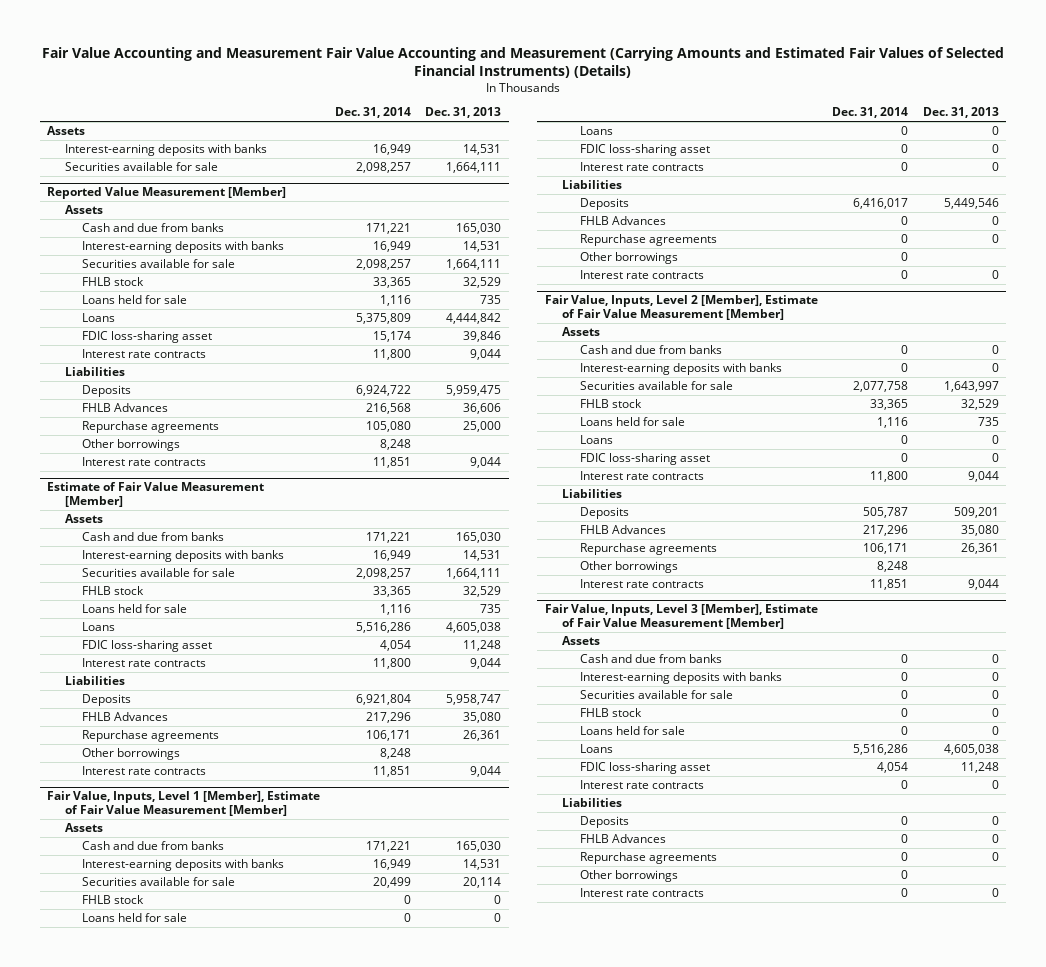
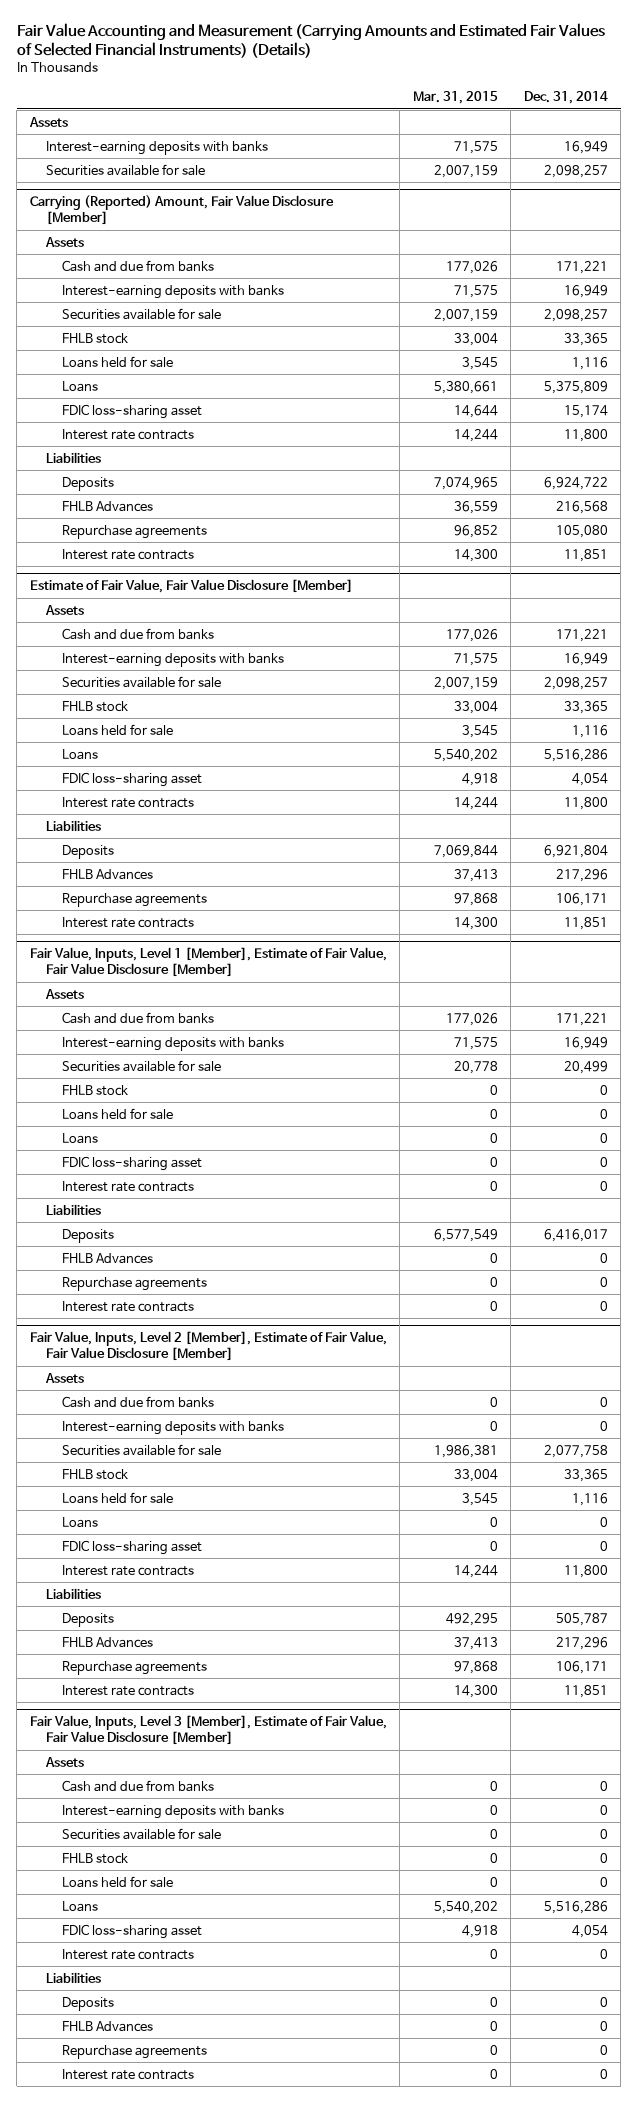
[41,47,1004,79] Fair Value Accounting and Measurement Fair Value Accounting and Measurement (Carrying Amounts and Estimated Fair Values of Selected Financial Instruments) (Details) -> [16,23,605,59] Fair Value Accounting and Measurement (Carrying Amounts and Estimated Fair Values of Selected Financial Instruments) (Details)
[425,107,502,119] Dec. 31, 2013 -> none
none -> [412,91,498,105] Mar. 31, 2015
[47,187,287,200] Reported Value Measurement [Member] -> [29,195,334,225] Carrying (Reported) Amount, Fair Value Disclosure [Member]
[82,439,181,452] Other borrowings -> none
[47,482,265,508] Estimate of Fair Value Measurement [Member] -> [29,579,353,594] Estimate of Fair Value, Fair Value Disclosure [Member]
[82,748,181,761] Other borrowings -> none
[47,791,321,817] Fair Value, Inputs, Level 1 [Member], Estimate of Fair Value Measurement [Member] -> [29,947,387,977] Fair Value, Inputs, Level 1 [Member], Estimate of Fair Value, Fair Value Disclosure [Member]
[579,252,678,265] Other borrowings -> none
[544,295,818,321] Fair Value, Inputs, Level 2 [Member], Estimate of Fair Value Measurement [Member] -> [29,1331,387,1361] Fair Value, Inputs, Level 2 [Member], Estimate of Fair Value, Fair Value Disclosure [Member]
[579,561,678,574] Other borrowings -> none
[544,604,818,630] Fair Value, Inputs, Level 3 [Member], Estimate of Fair Value Measurement [Member] -> [29,1715,387,1745] Fair Value, Inputs, Level 3 [Member], Estimate of Fair Value, Fair Value Disclosure [Member]
[579,870,678,883] Other borrowings -> none

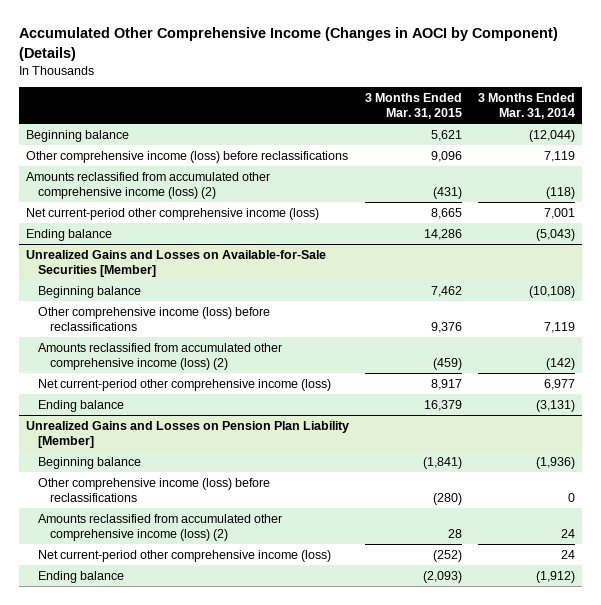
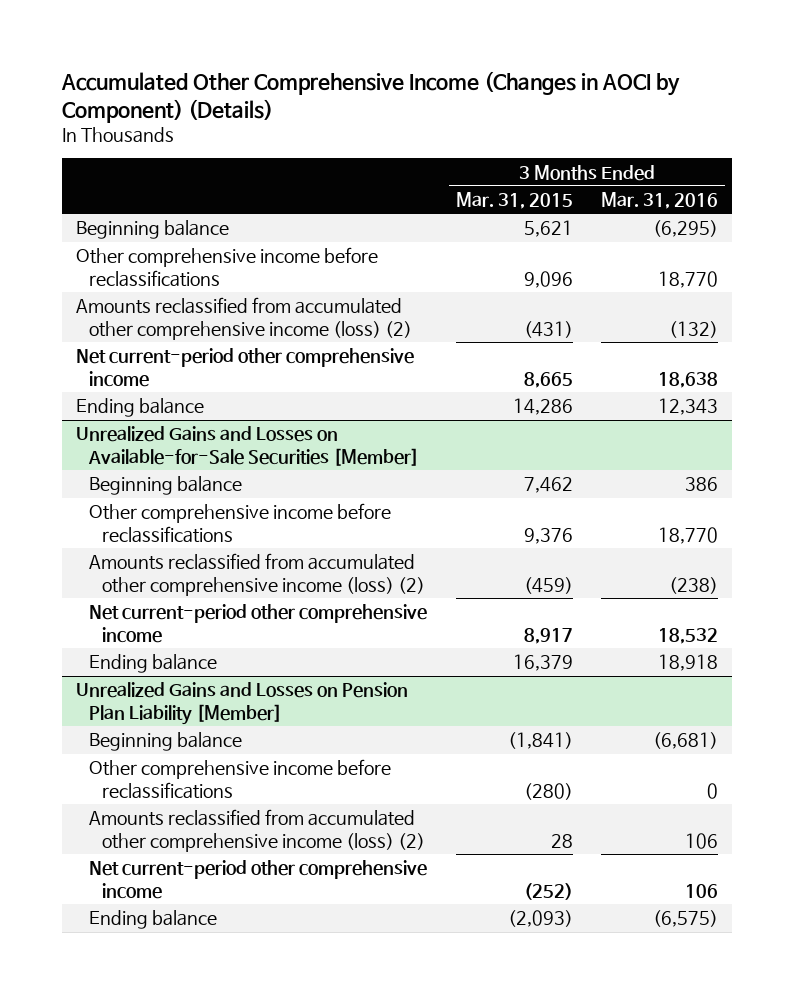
[477,93,575,120] 3 Months Ended Mar. 31, 2014 -> none
none -> [601,192,719,210] Mar. 31, 2016
[26,150,349,163] Other comprehensive income (loss) before reclassifications -> [76,247,379,287] Other comprehensive income before reclassifications
[26,207,320,220] Net current-period other comprehensive income (loss) -> [76,348,415,387] Net current-period other comprehensive income
[38,306,271,331] Other comprehensive income (loss) before reclassifications -> [89,503,392,543] Other comprehensive income before reclassifications
[38,378,332,391] Net current-period other comprehensive income (loss) -> [89,604,428,643] Net current-period other comprehensive income
[38,477,271,502] Other comprehensive income (loss) before reclassifications -> [89,759,392,799] Other comprehensive income before reclassifications
[38,549,332,562] Net current-period other comprehensive income (loss) -> [89,860,428,899] Net current-period other comprehensive income

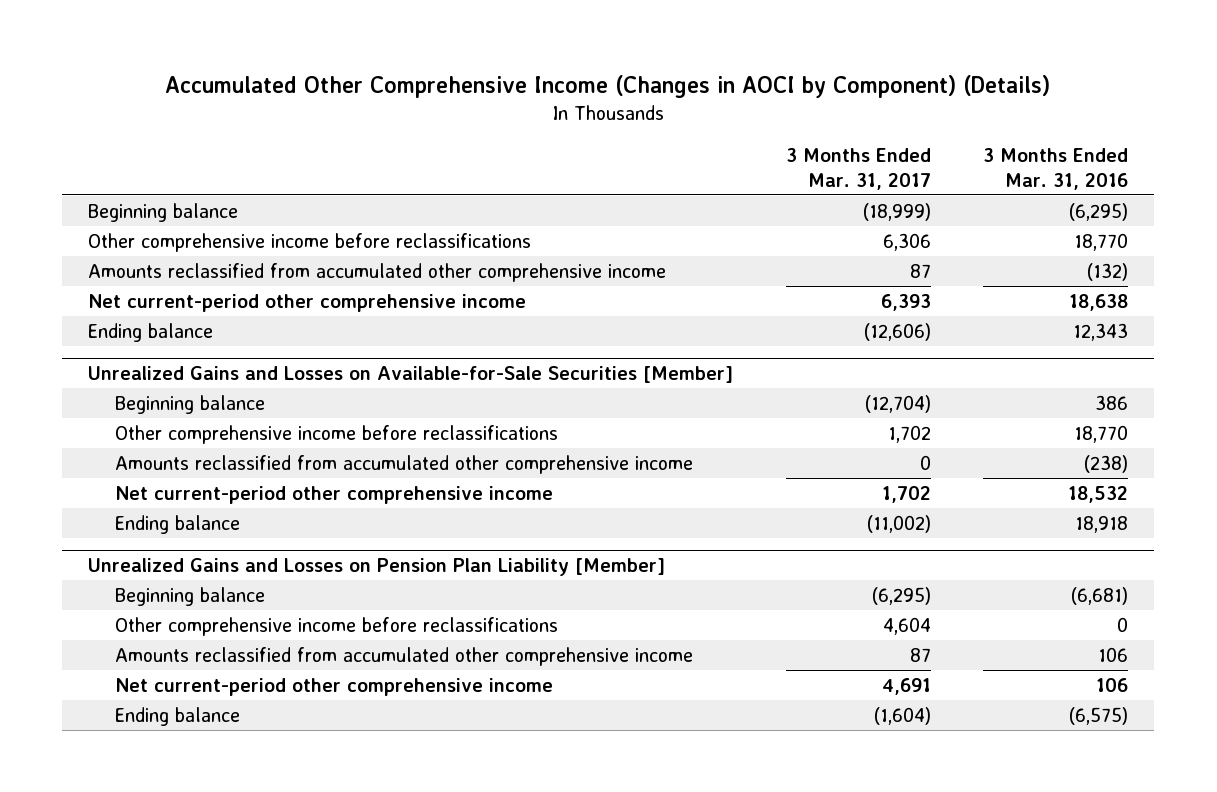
[455,192,573,210] Mar. 31, 2015 -> none
none -> [785,148,931,190] 3 Months Ended Mar. 31, 2017
[76,297,413,340] Amounts reclassified from accumulated other comprehensive income (loss) (2) -> [88,262,667,282] Amounts reclassified from accumulated other comprehensive income
[89,553,426,596] Amounts reclassified from accumulated other comprehensive income (loss) (2) -> [115,454,694,474] Amounts reclassified from accumulated other comprehensive income
[89,809,426,852] Amounts reclassified from accumulated other comprehensive income (loss) (2) -> [115,646,694,666] Amounts reclassified from accumulated other comprehensive income

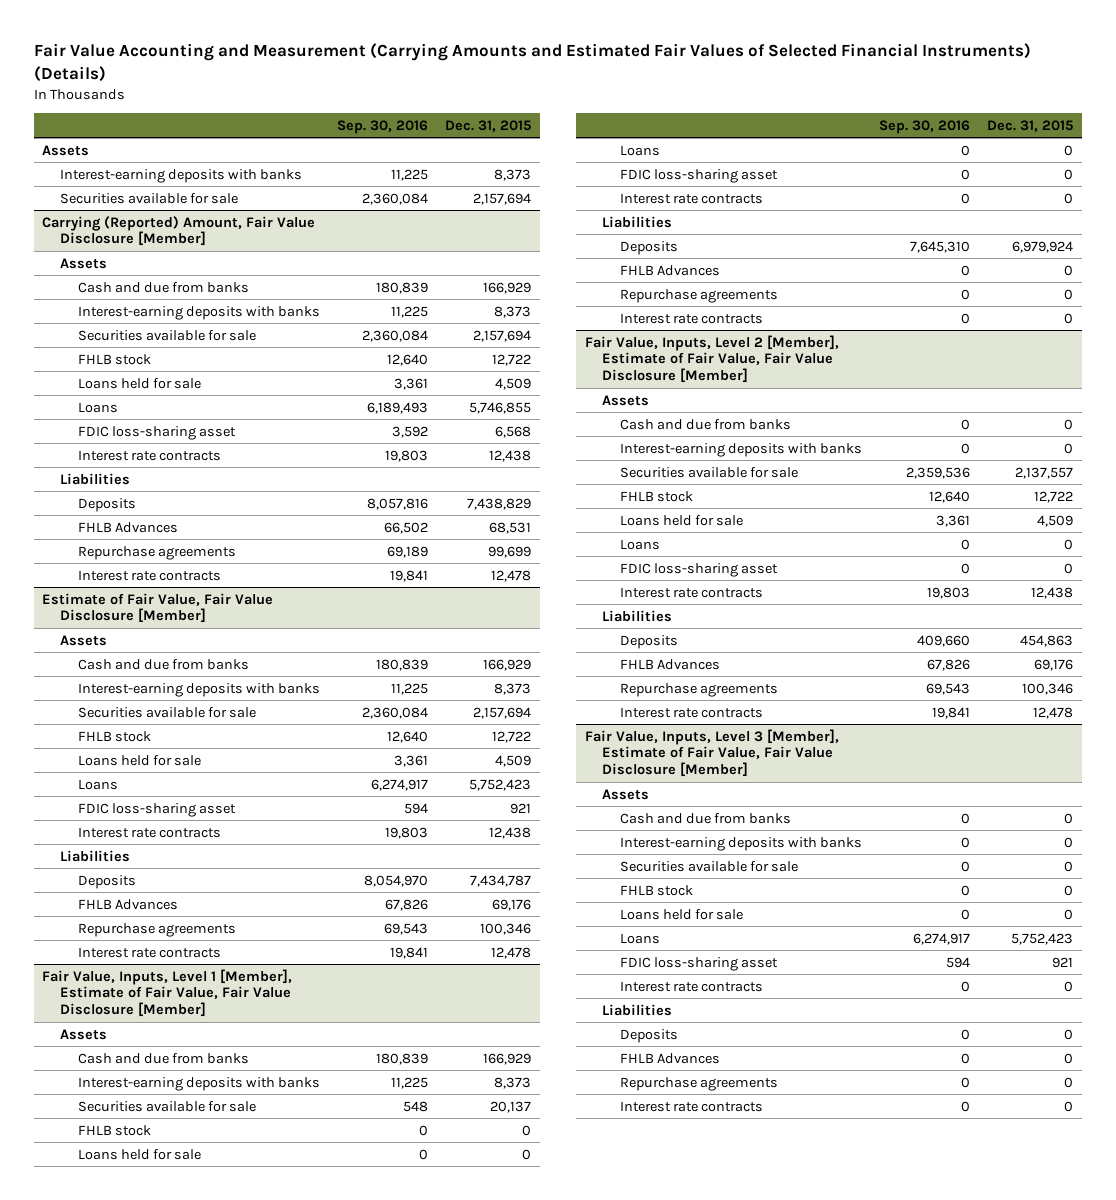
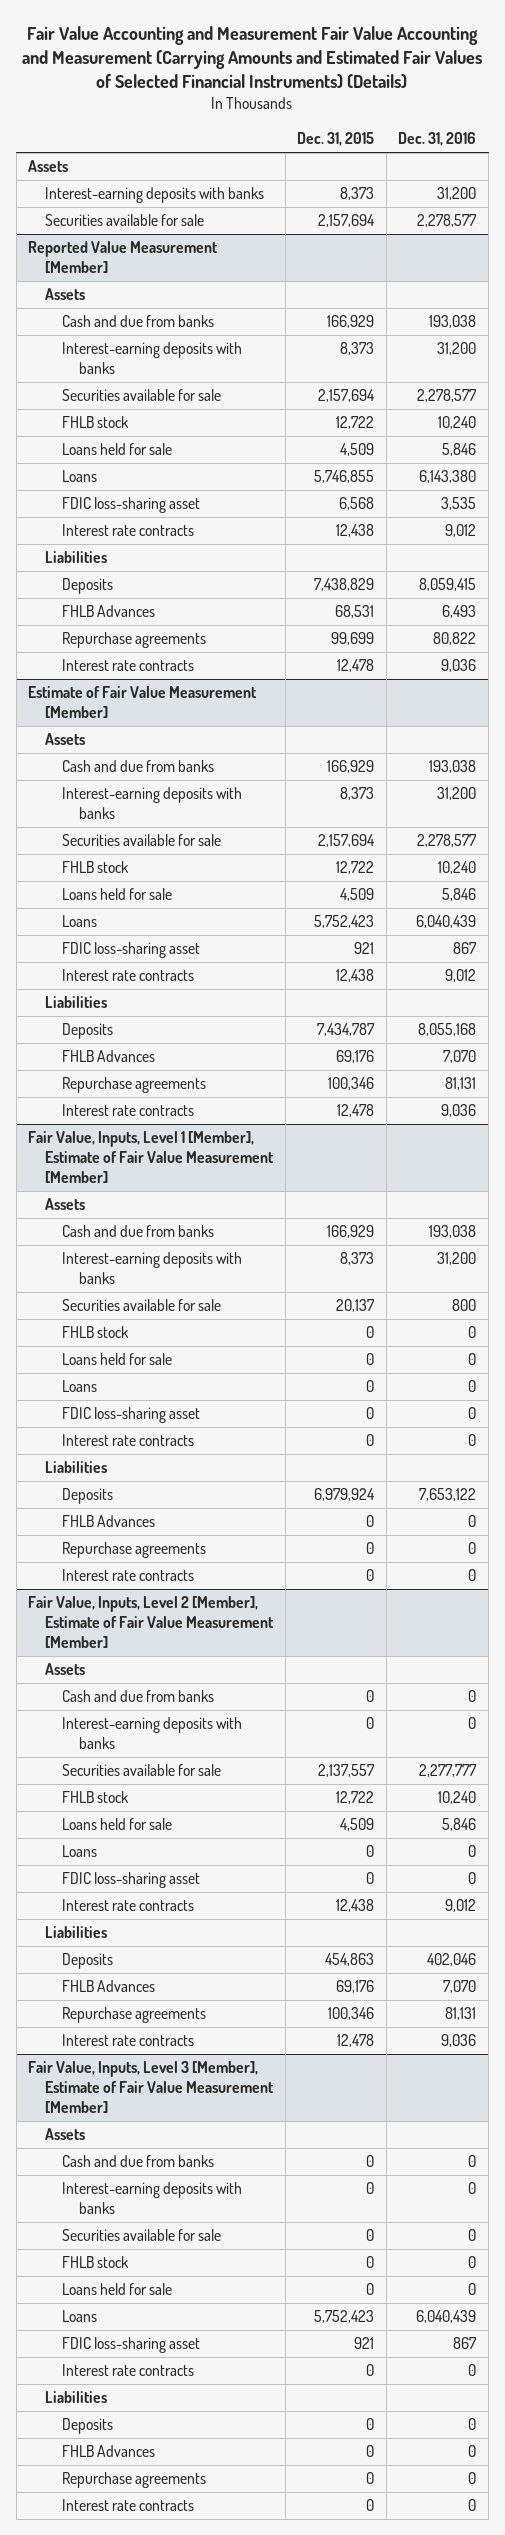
[33,43,1031,83] Fair Value Accounting and Measurement (Carrying Amounts and Estimated Fair Values of Selected Financial Instruments) (Details) -> [22,26,483,90] Fair Value Accounting and Measurement Fair Value Accounting and Measurement (Carrying Amounts and Estimated Fair Values of Selected Financial Instruments) (Details)
[336,119,428,134] Sep. 30, 2016 -> none
none -> [398,132,477,147] Dec. 31, 2016
[42,215,316,247] Carrying (Reported) Amount, Fair Value Disclosure [Member] -> [28,241,219,274] Reported Value Measurement [Member]
[42,592,274,624] Estimate of Fair Value, Fair Value Disclosure [Member] -> [28,686,258,719] Estimate of Fair Value Measurement [Member]
[42,968,293,1018] Fair Value, Inputs, Level 1 [Member], Estimate of Fair Value, Fair Value Disclosure [Member] -> [28,1131,275,1183] Fair Value, Inputs, Level 1 [Member], Estimate of Fair Value Measurement [Member]
[584,334,839,384] Fair Value, Inputs, Level 2 [Member], Estimate of Fair Value, Fair Value Disclosure [Member] -> [28,1596,275,1648] Fair Value, Inputs, Level 2 [Member], Estimate of Fair Value Measurement [Member]
[584,728,839,778] Fair Value, Inputs, Level 3 [Member], Estimate of Fair Value, Fair Value Disclosure [Member] -> [28,2061,275,2113] Fair Value, Inputs, Level 3 [Member], Estimate of Fair Value Measurement [Member]

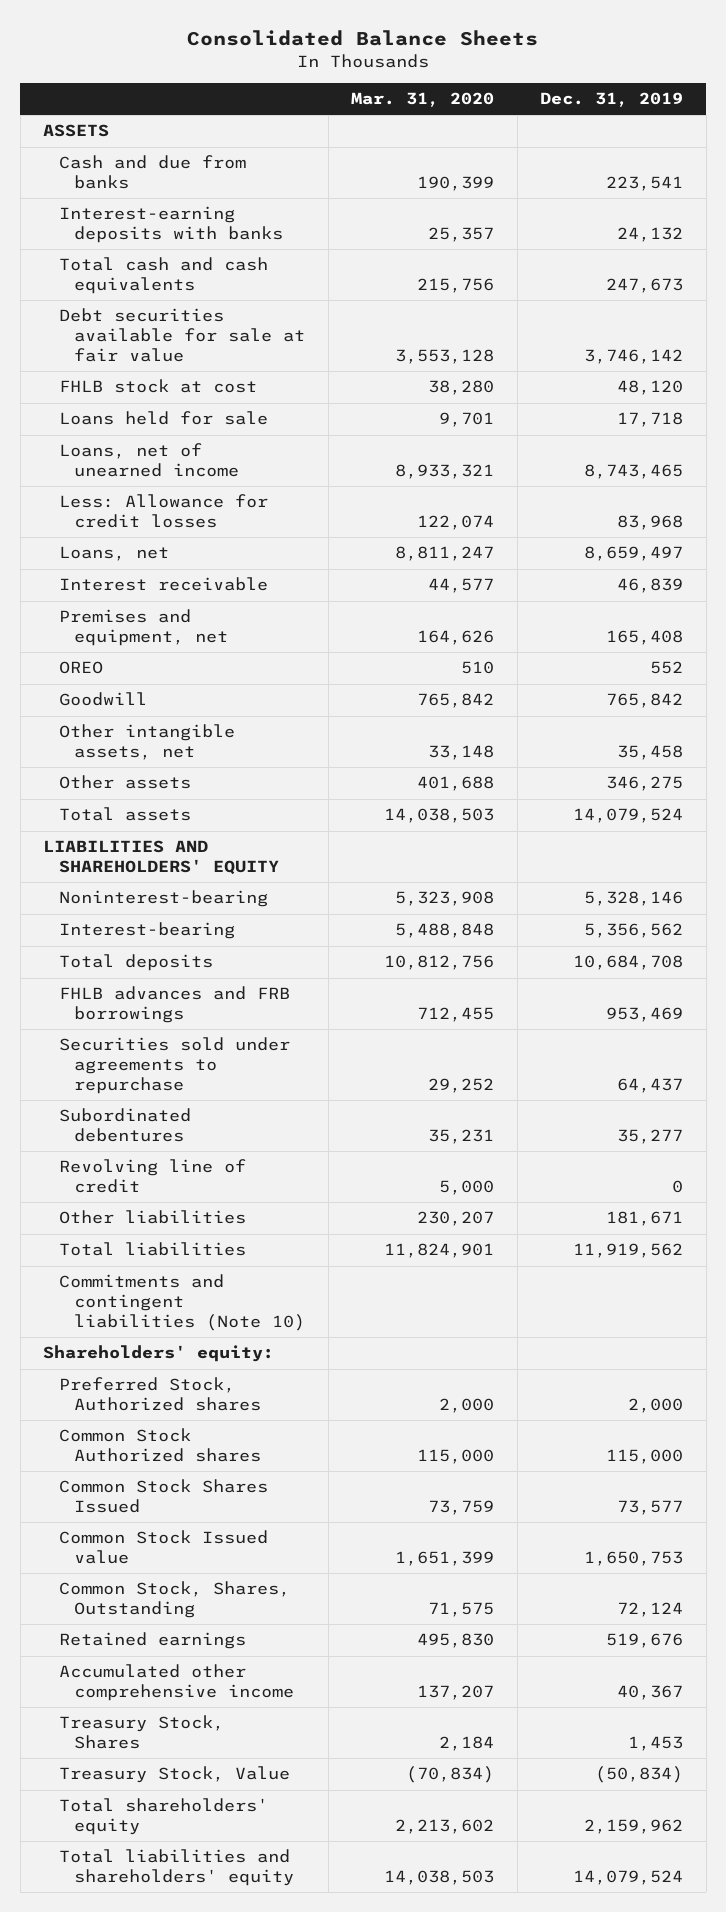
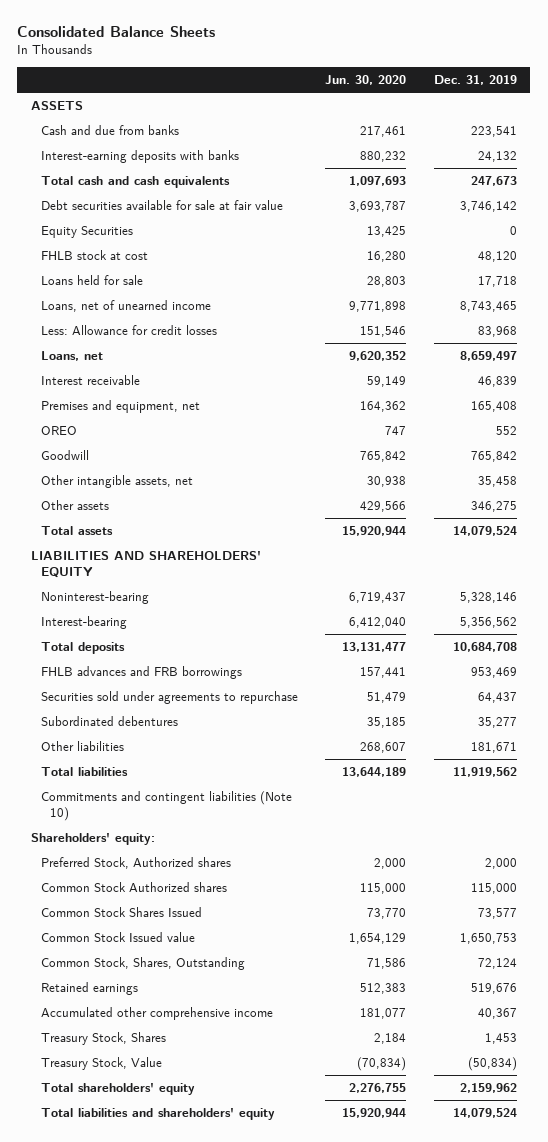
[351,92,495,108] Mar. 31, 2020 -> none
none -> [325,74,407,85] Jun. 30, 2020
none -> [40,226,133,239] Equity Securities
[58,1159,246,1194] Revolving line of credit -> none

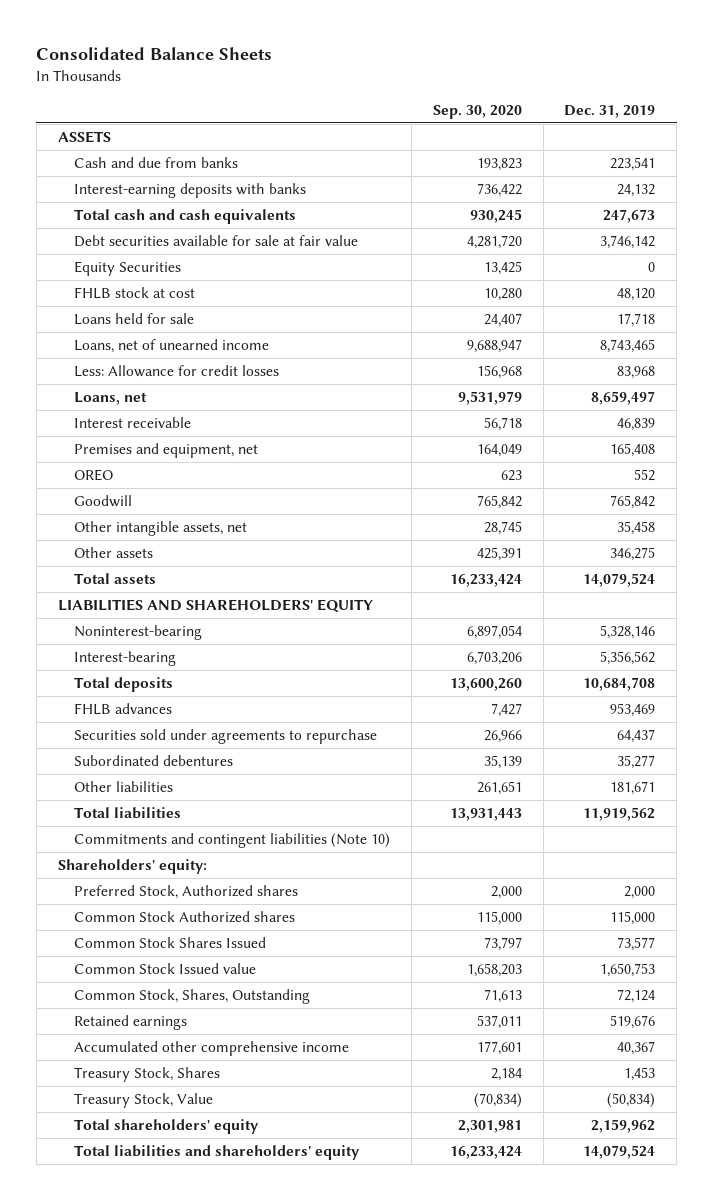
[325,74,407,85] Jun. 30, 2020 -> none
none -> [432,104,522,119] Sep. 30, 2020
[40,666,242,680] FHLB advances and FRB borrowings -> [73,703,172,716] FHLB advances

